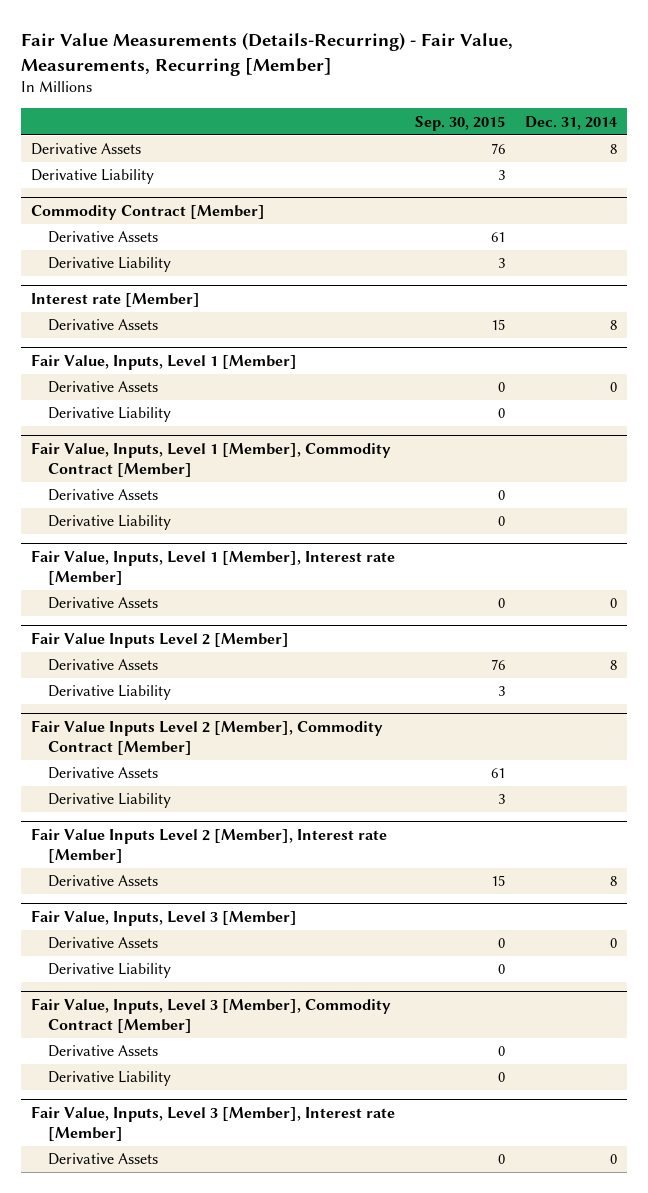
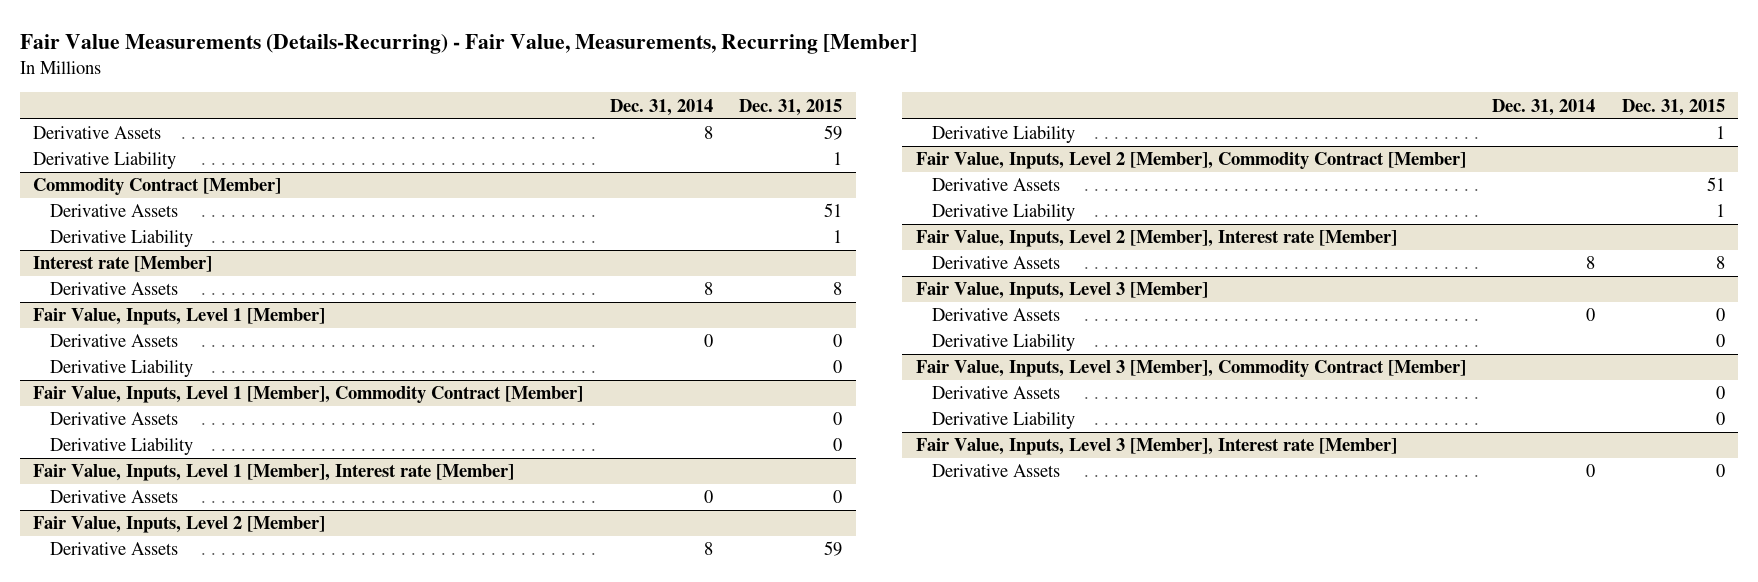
[414,115,505,131] Sep. 30, 2015 -> none
none -> [739,98,843,116] Dec. 31, 2015
[30,632,289,649] Fair Value Inputs Level 2 [Member] -> [33,516,326,534] Fair Value, Inputs, Level 2 [Member]
[30,720,383,756] Fair Value Inputs Level 2 [Member], Commodity Contract [Member] -> [915,152,1466,170] Fair Value, Inputs, Level 2 [Member], Commodity Contract [Member]
[30,828,387,864] Fair Value Inputs Level 2 [Member], Interest rate [Member] -> [915,230,1397,248] Fair Value, Inputs, Level 2 [Member], Interest rate [Member]

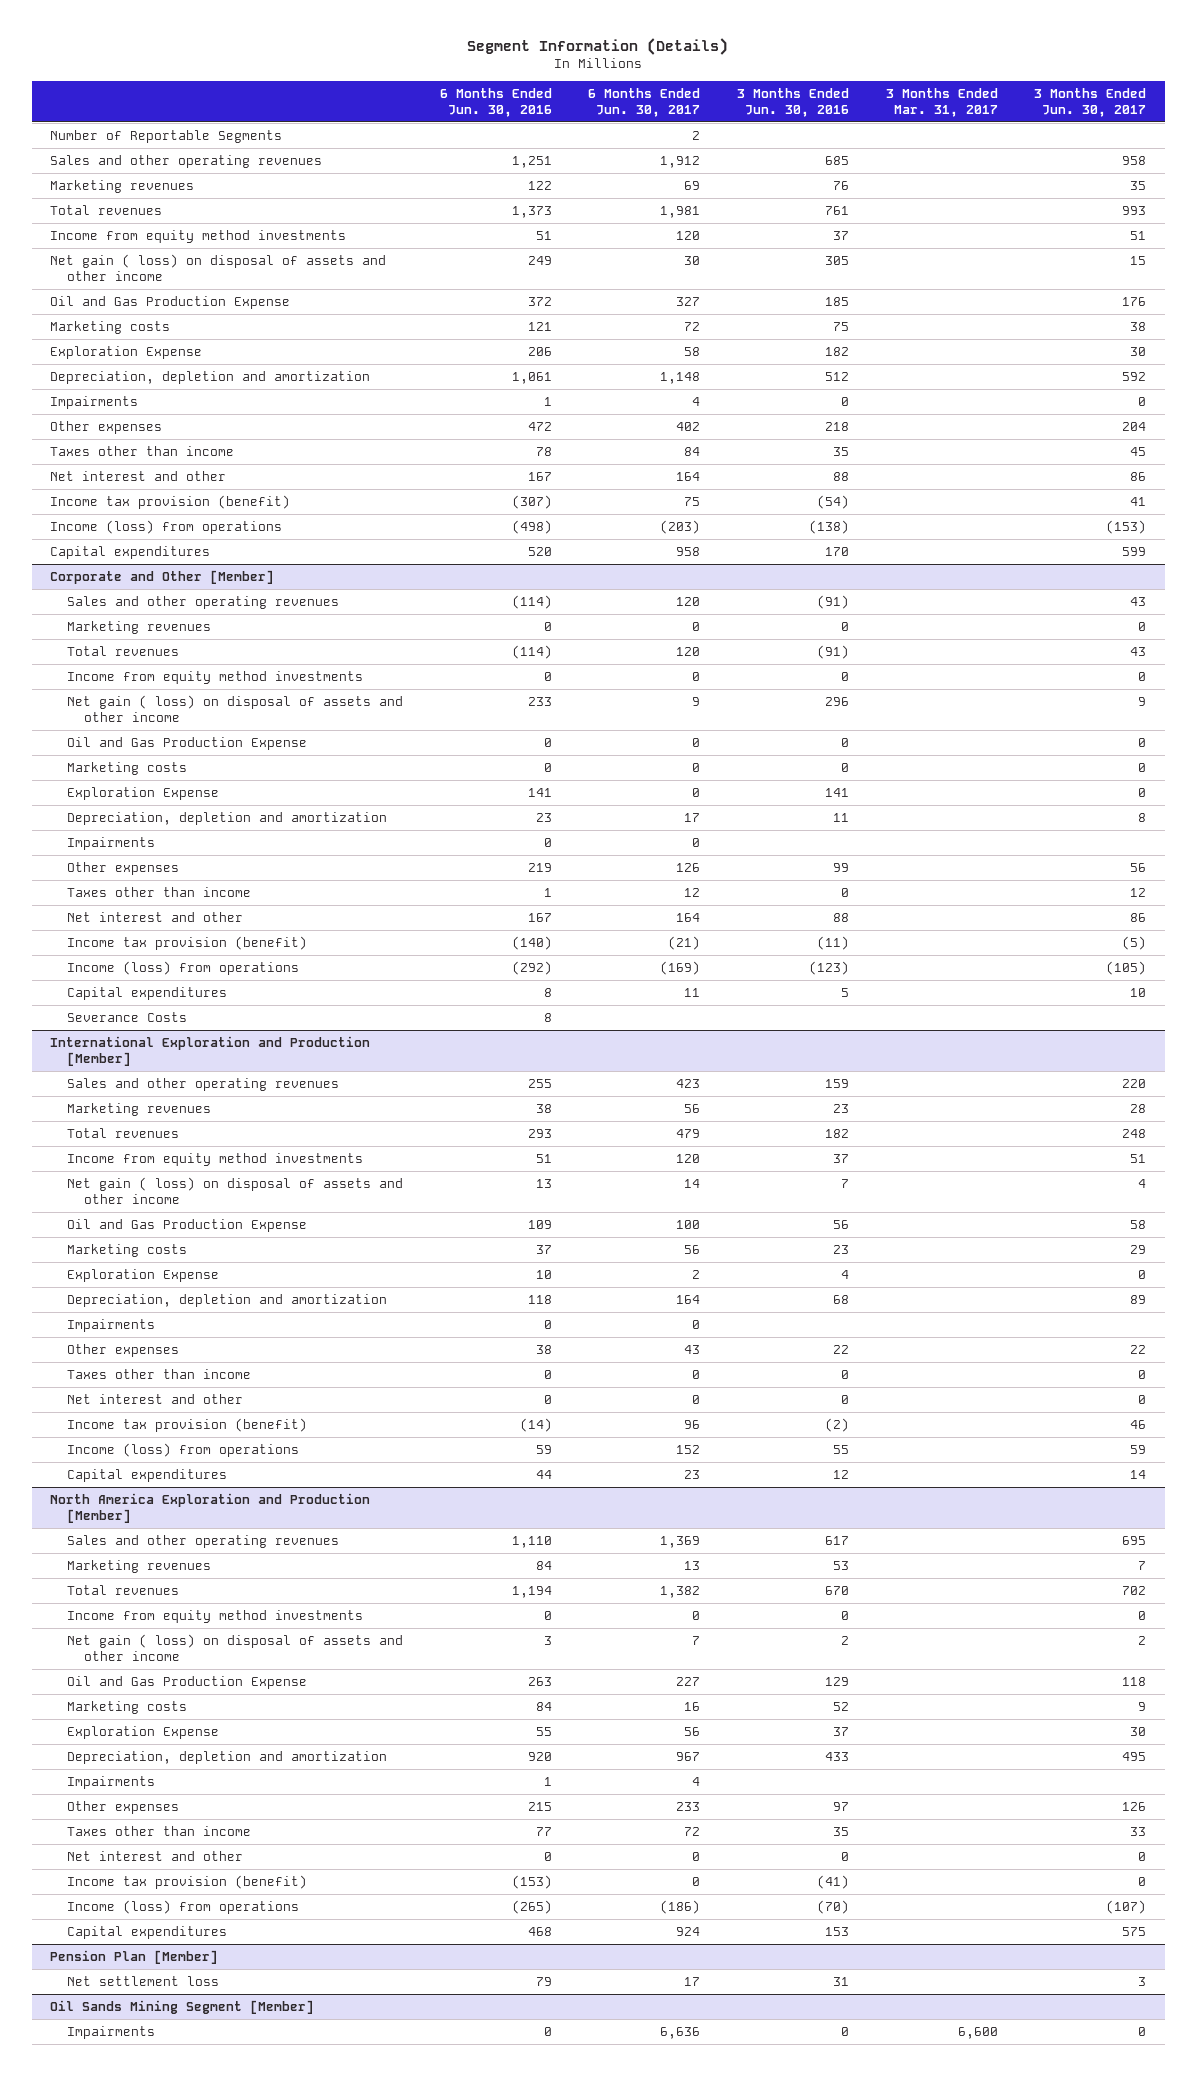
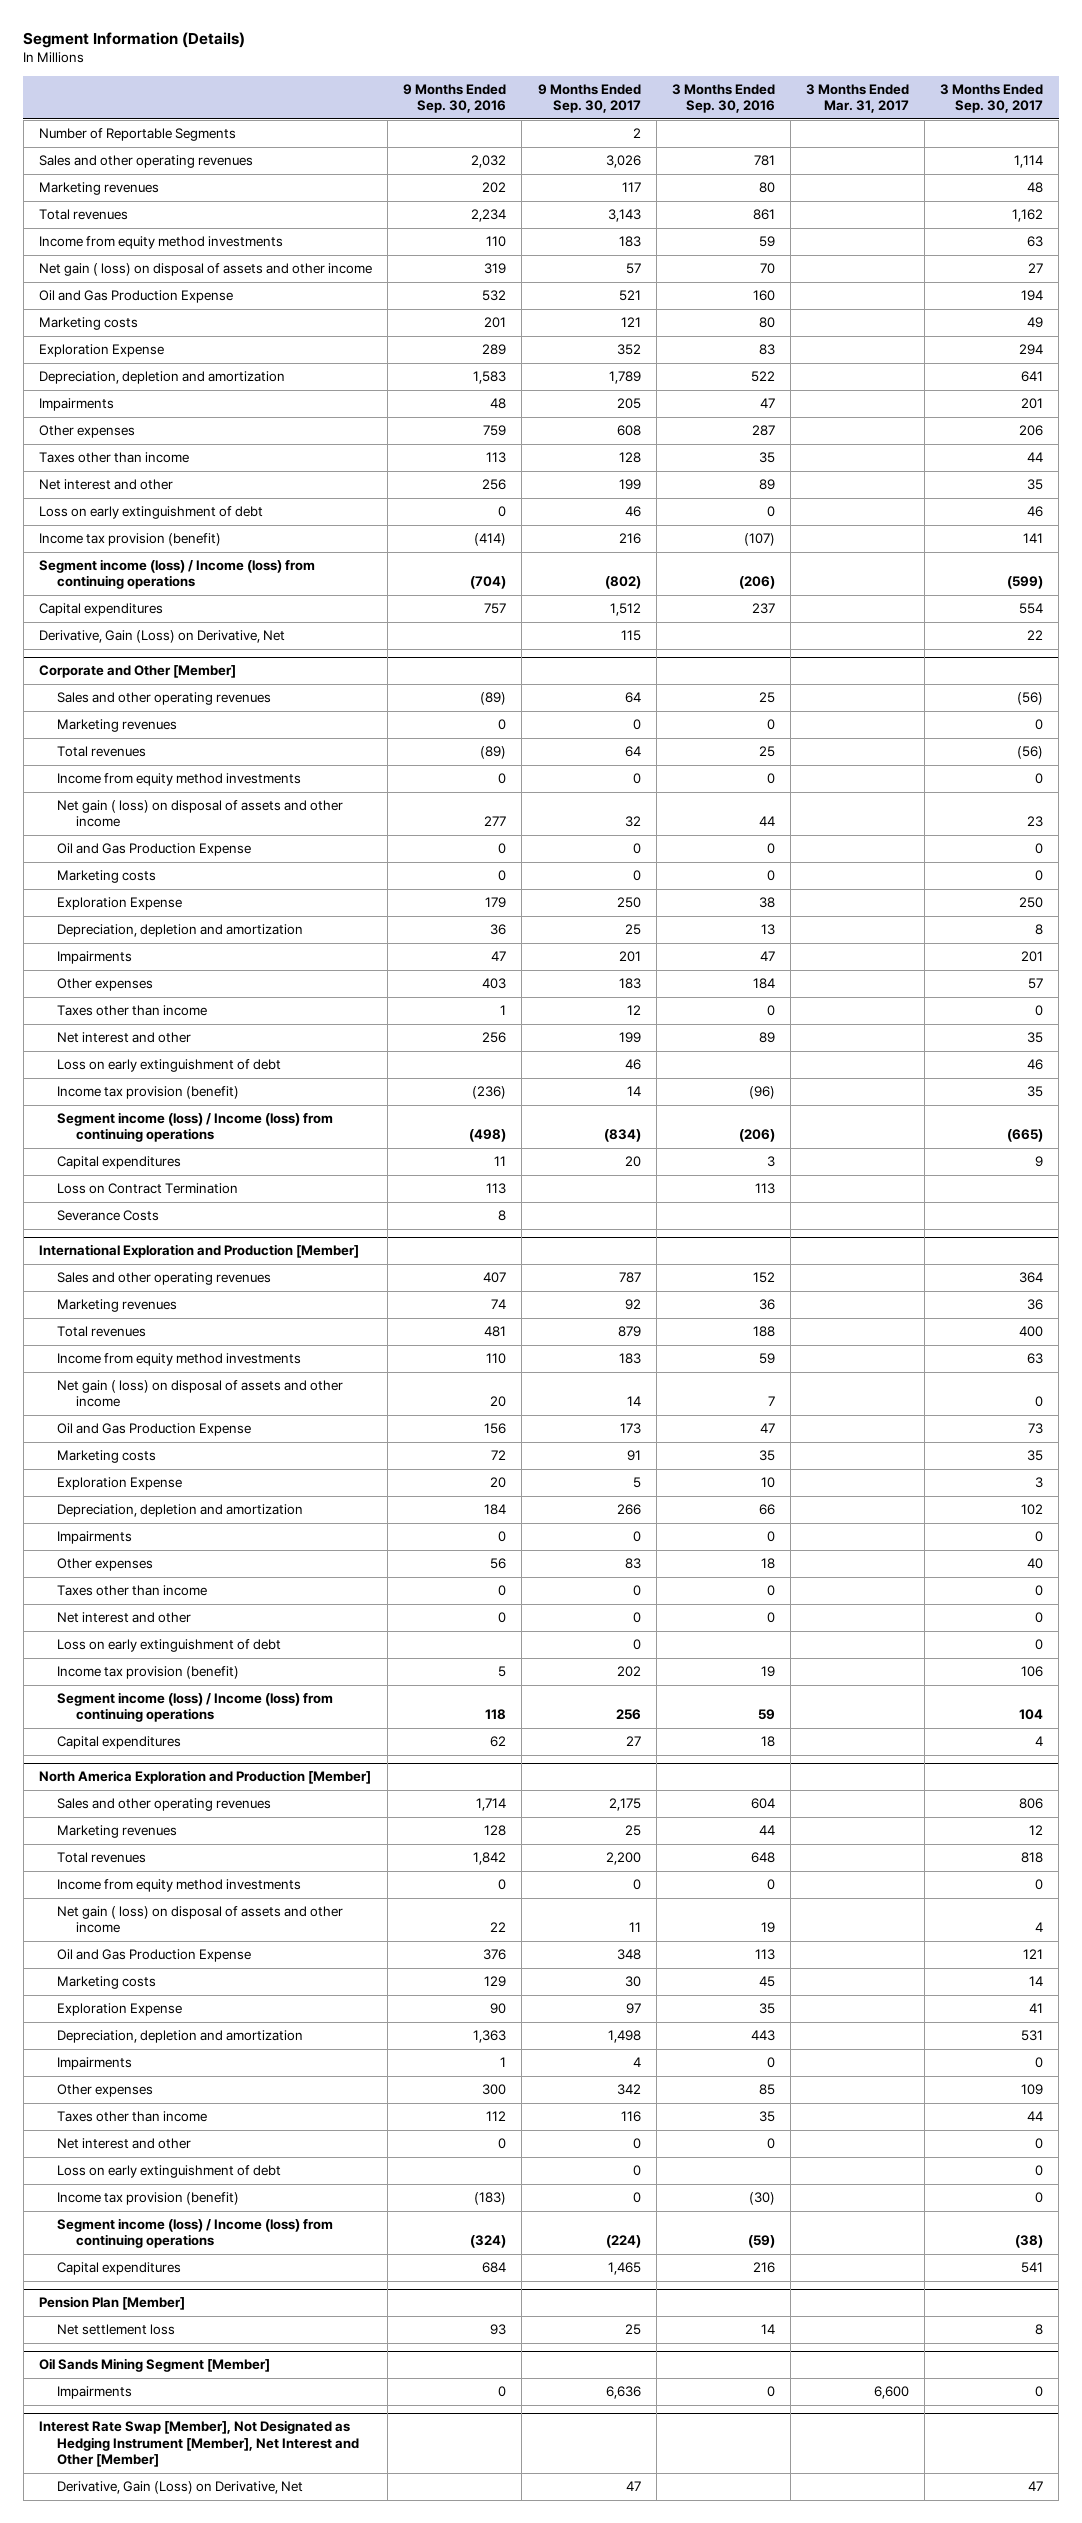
[439,87,552,117] 6 Months Ended Jun. 30, 2016 -> none
[588,87,701,117] 6 Months Ended Jun. 30, 2017 -> none
[736,87,849,117] 3 Months Ended Jun. 30, 2016 -> none
[1034,87,1147,117] 3 Months Ended Jun. 30, 2017 -> none
none -> [403,83,507,114] 9 Months Ended Sep. 30, 2016
none -> [537,83,641,114] 9 Months Ended Sep. 30, 2017
none -> [671,83,775,114] 3 Months Ended Sep. 30, 2016
none -> [940,83,1044,114] 3 Months Ended Sep. 30, 2017
none -> [39,506,264,520] Loss on early extinguishment of debt
[50,520,283,535] Income (loss) from operations -> [39,559,316,590] Segment income (loss) / Income (loss) from continuing operations
none -> [39,630,286,644] Derivative, Gain (Loss) on Derivative, Net
none -> [57,1059,282,1073] Loss on early extinguishment of debt
[67,961,300,976] Income (loss) from operations -> [57,1112,334,1143] Segment income (loss) / Income (loss) from continuing operations
none -> [57,1183,239,1195] Loss on Contract Termination
none -> [57,1639,282,1653] Loss on early extinguishment of debt
[67,1443,300,1458] Income (loss) from operations -> [57,1692,334,1723] Segment income (loss) / Income (loss) from continuing operations
none -> [57,2165,282,2179] Loss on early extinguishment of debt
[67,1900,300,1915] Income (loss) from operations -> [57,2218,334,2249] Segment income (loss) / Income (loss) from continuing operations
none -> [39,2420,360,2467] Interest Rate Swap [Member], Not Designated as Hedging Instrument [Member], Net Interest and Other [Member]
none -> [57,2481,304,2495] Derivative, Gain (Loss) on Derivative, Net

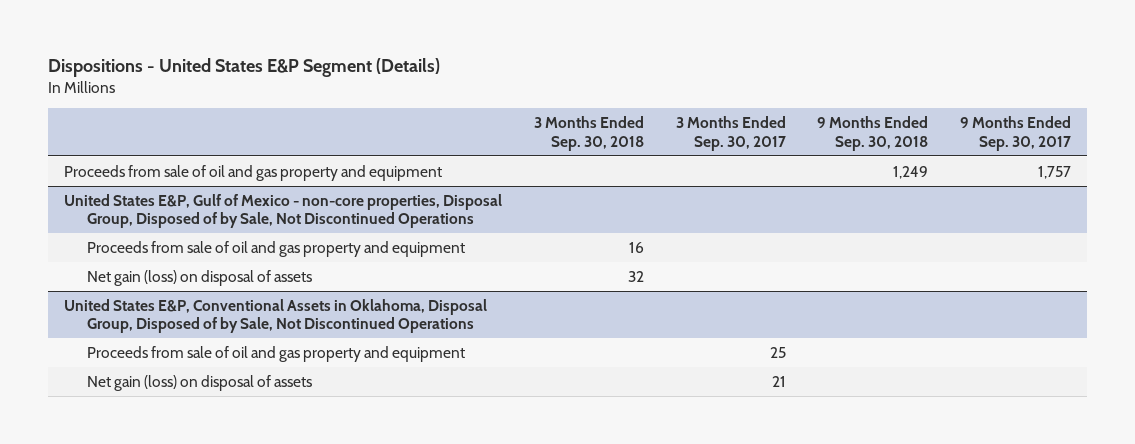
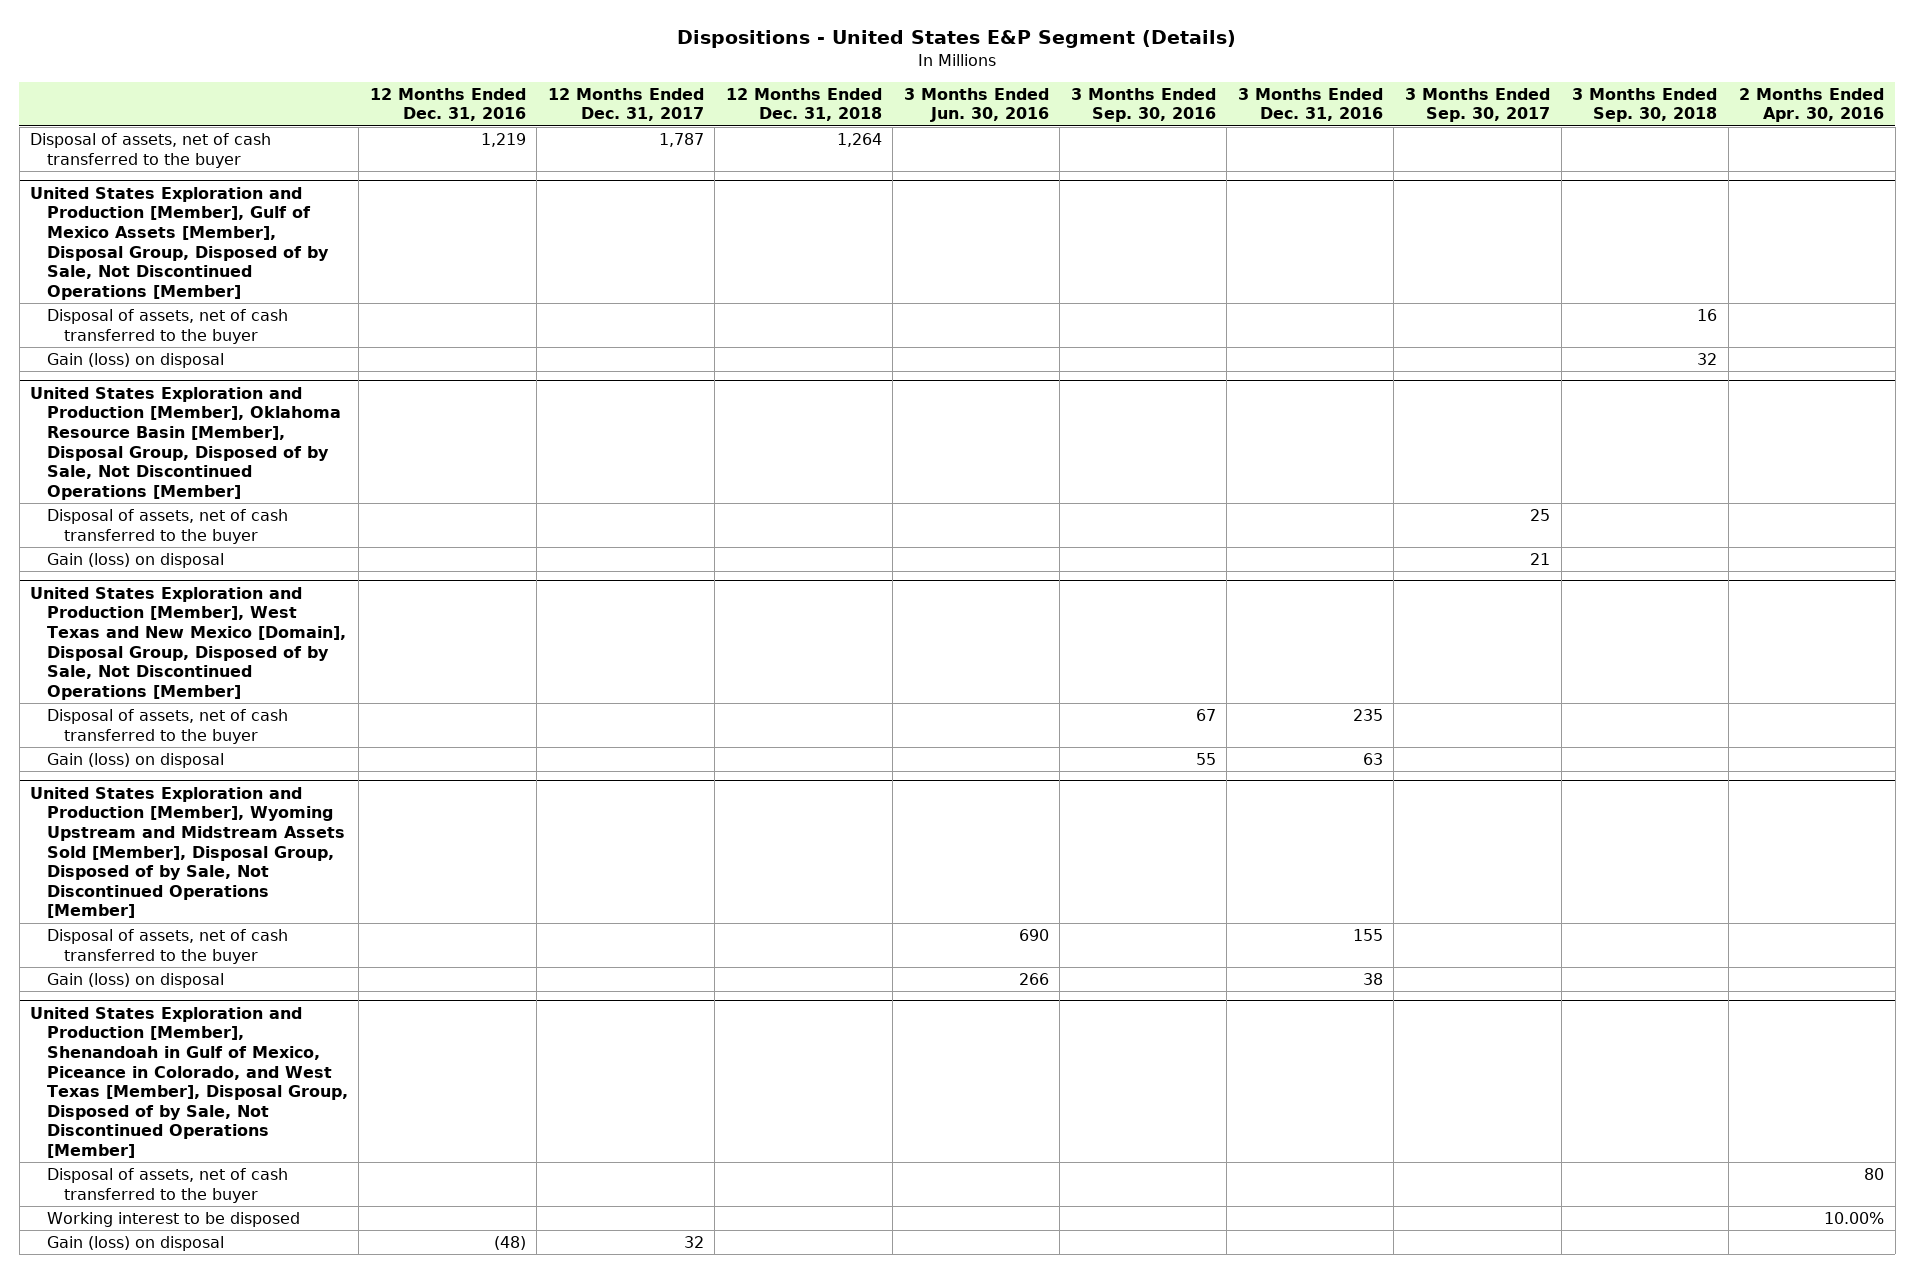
[817,116,929,151] 9 Months Ended Sep. 30, 2018 -> none
[960,116,1072,151] 9 Months Ended Sep. 30, 2017 -> none
none -> [369,87,526,122] 12 Months Ended Dec. 31, 2016
none -> [547,87,704,122] 12 Months Ended Dec. 31, 2017
none -> [725,87,882,122] 12 Months Ended Dec. 31, 2018
none -> [903,87,1049,123] 3 Months Ended Jun. 30, 2016
none -> [1070,87,1216,123] 3 Months Ended Sep. 30, 2016
none -> [1237,87,1383,122] 3 Months Ended Dec. 31, 2016
none -> [1739,87,1885,123] 2 Months Ended Apr. 30, 2016
[63,164,442,181] Proceeds from sale of oil and gas property and equipment -> [30,133,272,168] Disposal of assets, net of cash transferred to the buyer
[63,193,502,229] United States E&P, Gulf of Mexico - non-core properties, Disposal Group, Disposed of by Sale, Not Discontinued Operations -> [30,186,329,300] United States Exploration and Production [Member], Gulf of Mexico Assets [Member], Disposal Group, Disposed of by Sale, Not Discontinued Operations [Member]
[87,240,466,257] Proceeds from sale of oil and gas property and equipment -> [46,309,288,344] Disposal of assets, net of cash transferred to the buyer
[87,269,313,286] Net gain (loss) on disposal of assets -> [46,353,224,369] Gain (loss) on disposal
[63,298,487,334] United States E&P, Conventional Assets in Oklahoma, Disposal Group, Disposed of by Sale, Not Discontinued Operations -> [30,386,341,500] United States Exploration and Production [Member], Oklahoma Resource Basin [Member], Disposal Group, Disposed of by Sale, Not Discontinued Operations [Member]
[87,345,466,362] Proceeds from sale of oil and gas property and equipment -> [46,509,288,544] Disposal of assets, net of cash transferred to the buyer
[87,374,313,391] Net gain (loss) on disposal of assets -> [46,553,224,569] Gain (loss) on disposal
none -> [30,586,346,700] United States Exploration and Production [Member], West Texas and New Mexico [Domain], Disposal Group, Disposed of by Sale, Not Discontinued Operations [Member]
none -> [46,709,288,744] Disposal of assets, net of cash transferred to the buyer
none -> [46,753,224,769] Gain (loss) on disposal
none -> [30,786,345,919] United States Exploration and Production [Member], Wyoming Upstream and Midstream Assets Sold [Member], Disposal Group, Disposed of by Sale, Not Discontinued Operations [Member]
none -> [46,929,288,964] Disposal of assets, net of cash transferred to the buyer
none -> [46,973,224,989] Gain (loss) on disposal
none -> [30,1006,348,1158] United States Exploration and Production [Member], Shenandoah in Gulf of Mexico, Piceance in Colorado, and West Texas [Member], Disposal Group, Disposed of by Sale, Not Discontinued Operations [Member]
none -> [46,1168,288,1203] Disposal of assets, net of cash transferred to the buyer
none -> [46,1212,300,1228] Working interest to be disposed
none -> [46,1236,224,1252] Gain (loss) on disposal

